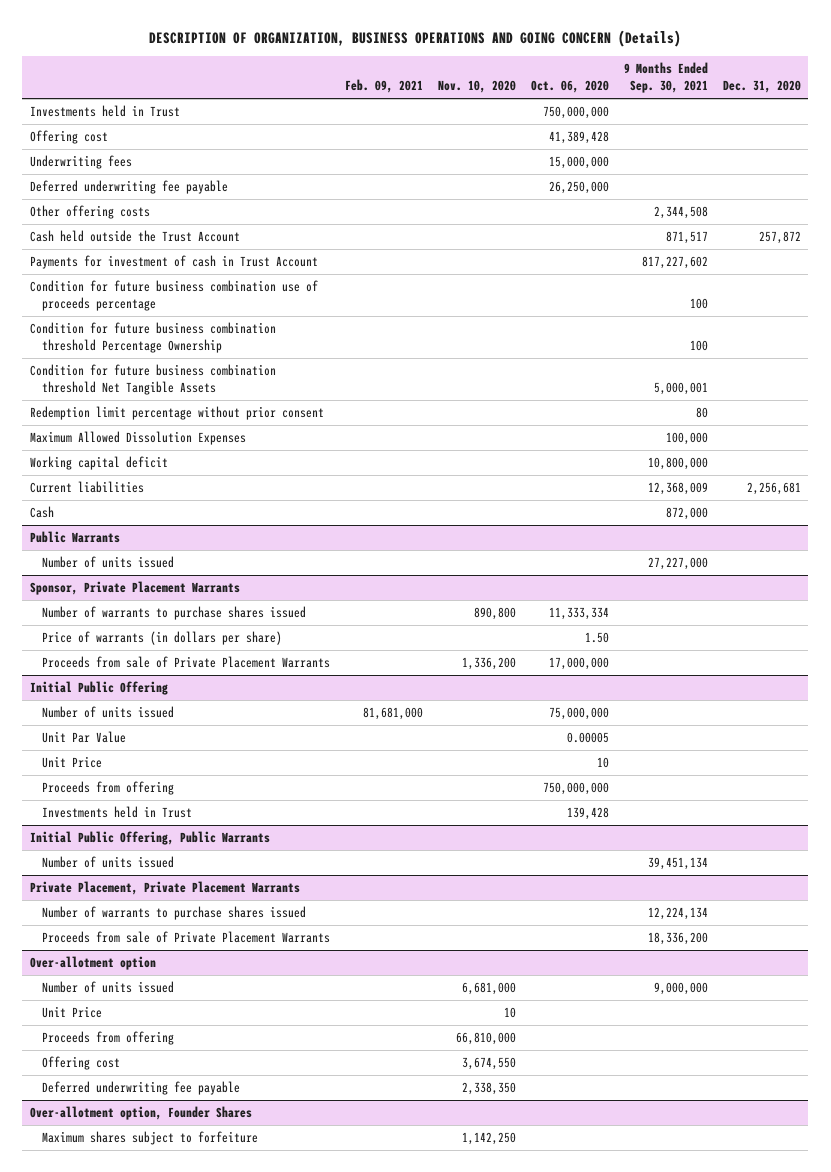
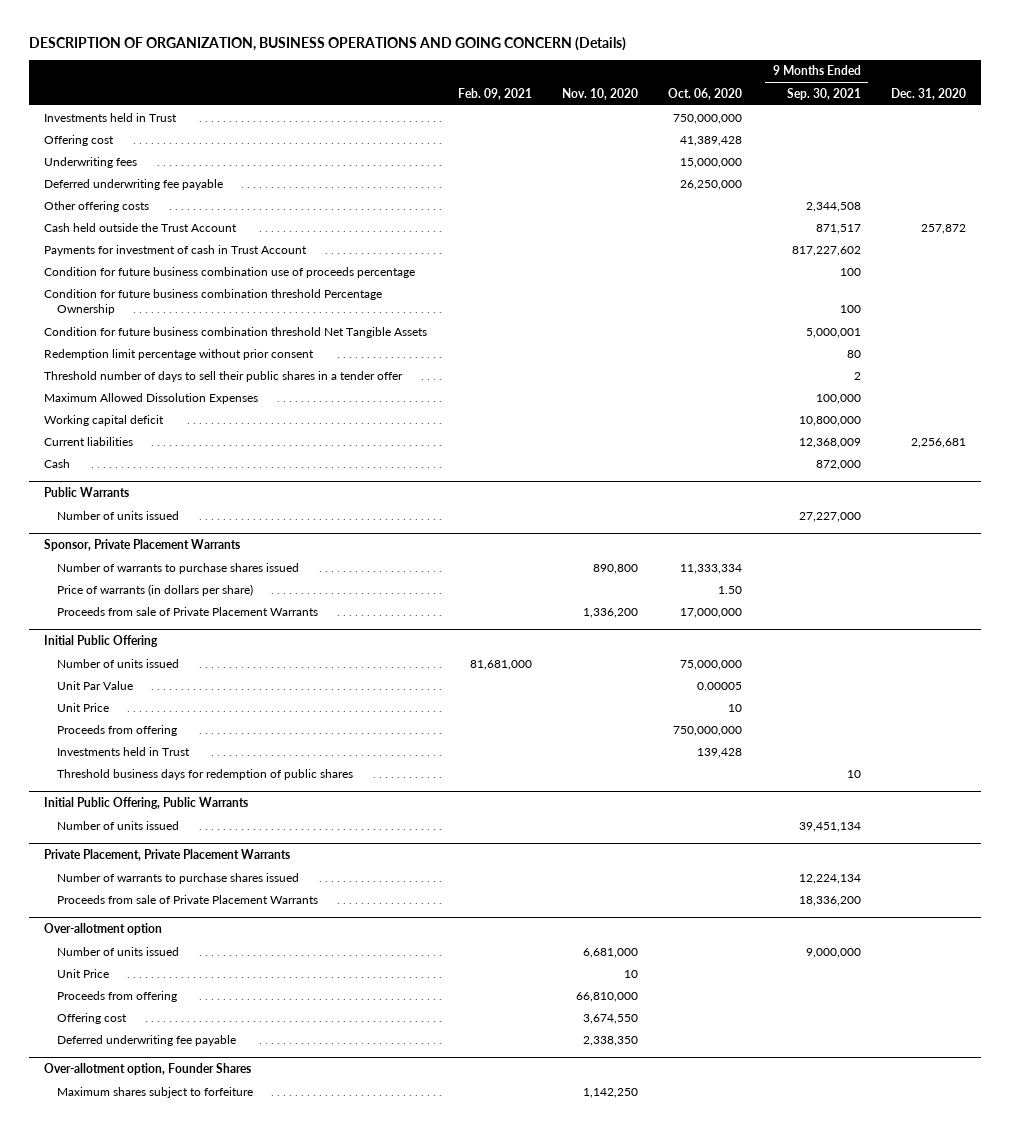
none -> [44,370,404,382] Threshold number of days to sell their public shares in a tender offer
none -> [56,768,353,780] Threshold business days for redemption of public shares

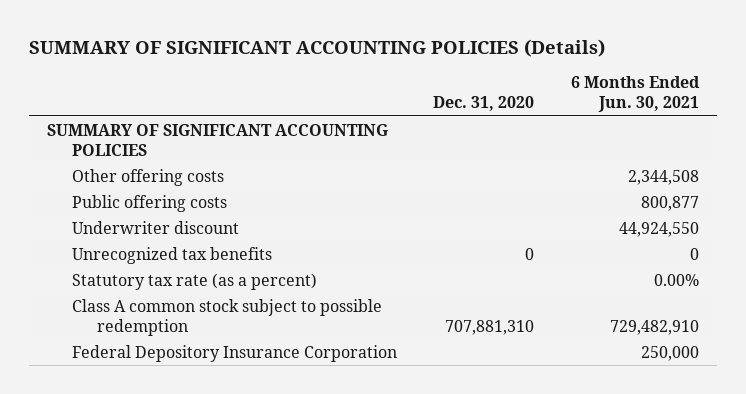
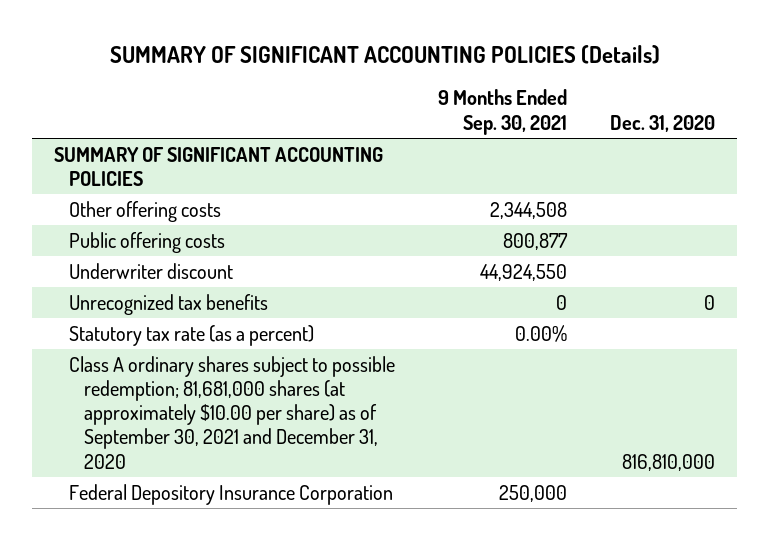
[570,76,700,113] 6 Months Ended Jun. 30, 2021 -> none
none -> [437,89,567,135] 9 Months Ended Sep. 30, 2021
[72,298,383,336] Class A common stock subject to possible redemption -> [68,355,395,469] Class A ordinary shares subject to possible redemption; 81,681,000 shares (at approximately $10.00 per share) as of September 30, 2021 and December 31, 2020
[445,319,535,335] 707,881,310 -> [622,453,716,471] 816,810,000

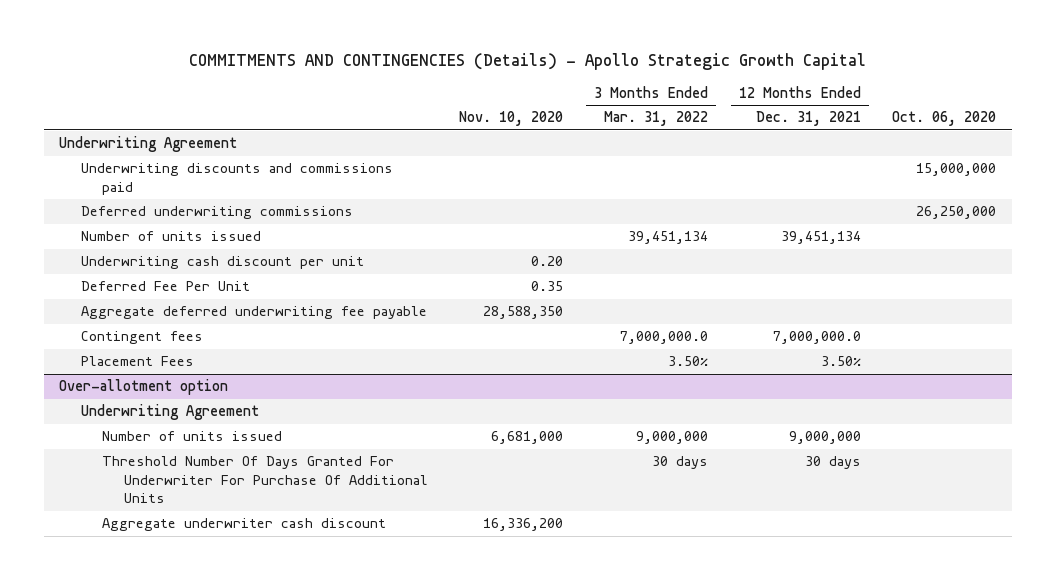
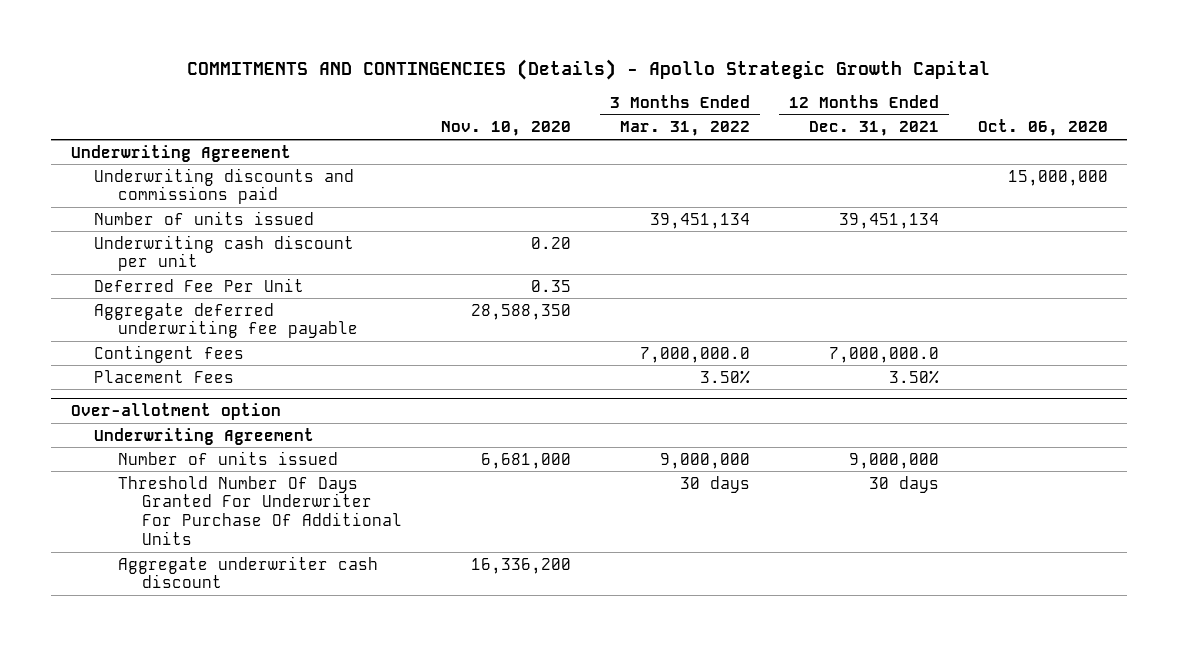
[80,206,353,220] Deferred underwriting commissions -> none

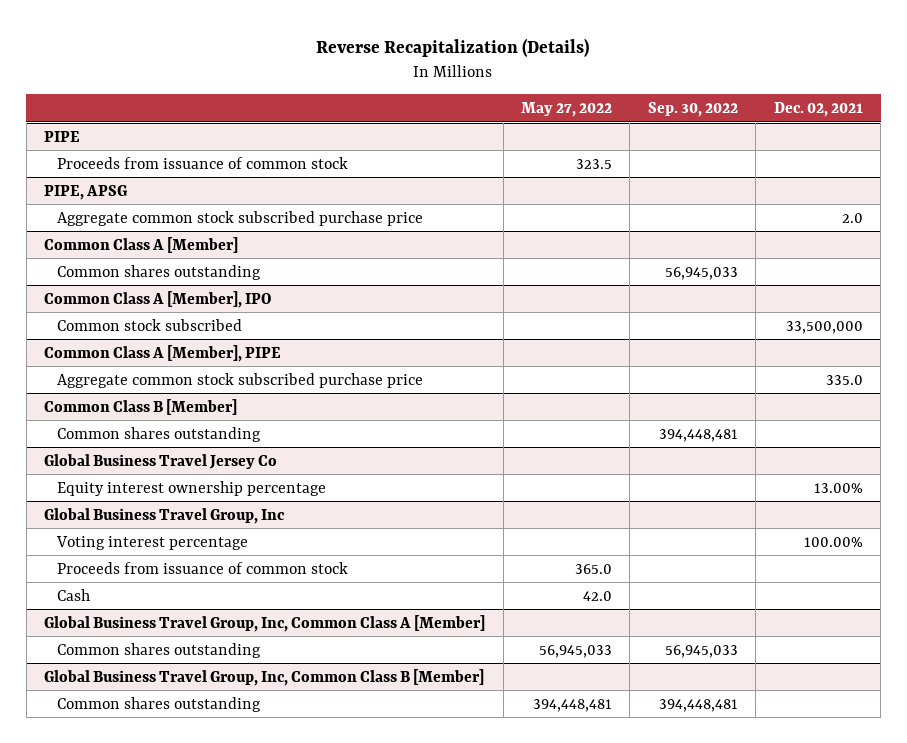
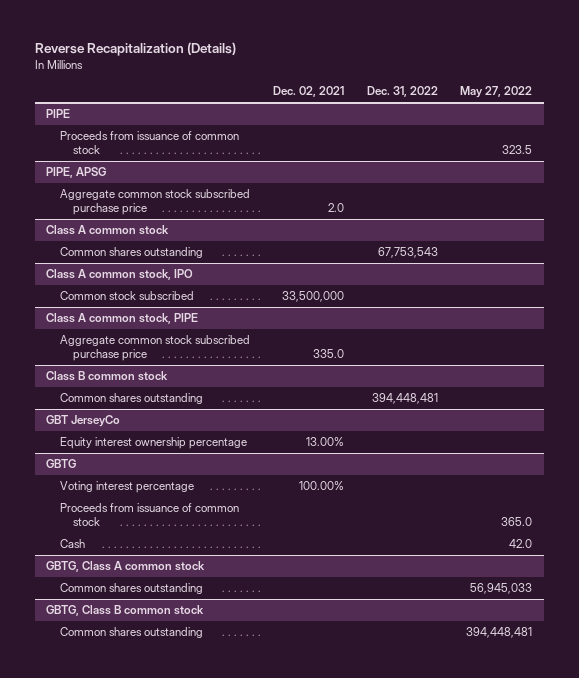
[647,101,738,117] Sep. 30, 2022 -> none
none -> [366,86,438,98] Dec. 31, 2022
[44,236,239,253] Common Class A [Member] -> [46,225,170,236] Class A common stock
[44,290,272,308] Common Class A [Member], IPO -> [46,269,194,281] Class A common stock, IPO
[44,344,282,362] Common Class A [Member], PIPE -> [46,313,199,325] Class A common stock, PIPE
[44,398,238,415] Common Class B [Member] -> [46,371,169,382] Class B common stock
[44,453,278,469] Global Business Travel Jersey Co -> [46,415,121,428] GBT JerseyCo
[44,507,285,524] Global Business Travel Group, Inc -> [46,459,77,469] GBTG
[44,614,486,632] Global Business Travel Group, Inc, Common Class A [Member] -> [46,561,206,573] GBTG, Class A common stock
[44,668,485,686] Global Business Travel Group, Inc, Common Class B [Member] -> [46,605,205,617] GBTG, Class B common stock

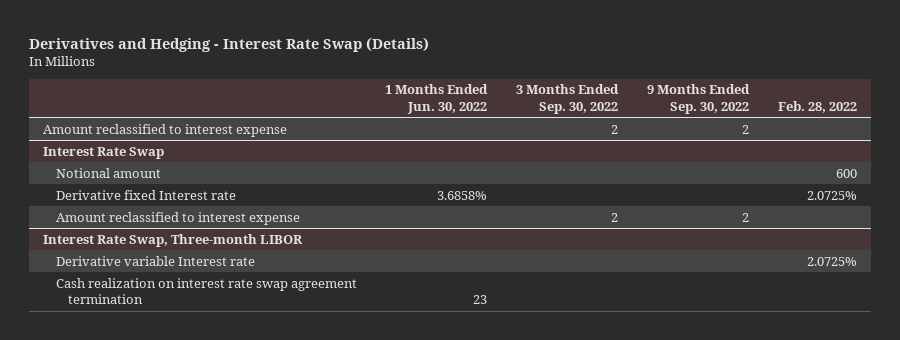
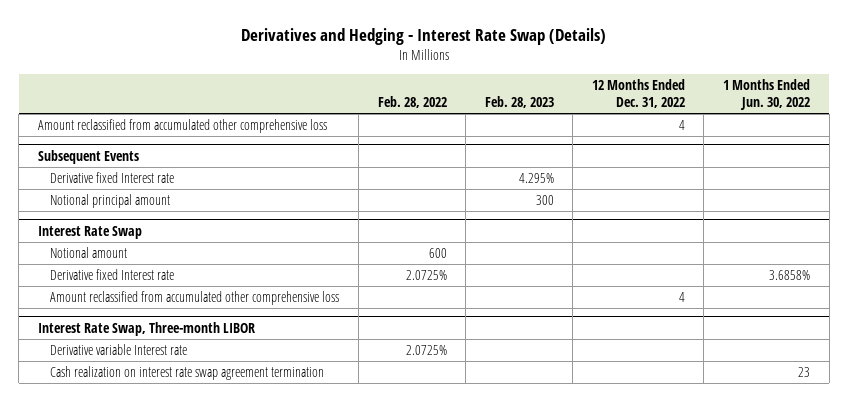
[516,84,620,114] 3 Months Ended Sep. 30, 2022 -> none
[647,84,751,114] 9 Months Ended Sep. 30, 2022 -> none
none -> [484,96,554,109] Feb. 28, 2023
none -> [591,79,685,109] 12 Months Ended Dec. 31, 2022
[43,123,288,137] Amount reclassified to interest expense -> [37,119,327,134] Amount reclassified from accumulated other comprehensive loss
none -> [37,149,139,164] Subsequent Events
none -> [50,172,175,184] Derivative fixed Interest rate
none -> [50,194,171,209] Notional principal amount
[55,211,300,225] Amount reclassified to interest expense -> [50,291,340,306] Amount reclassified from accumulated other comprehensive loss

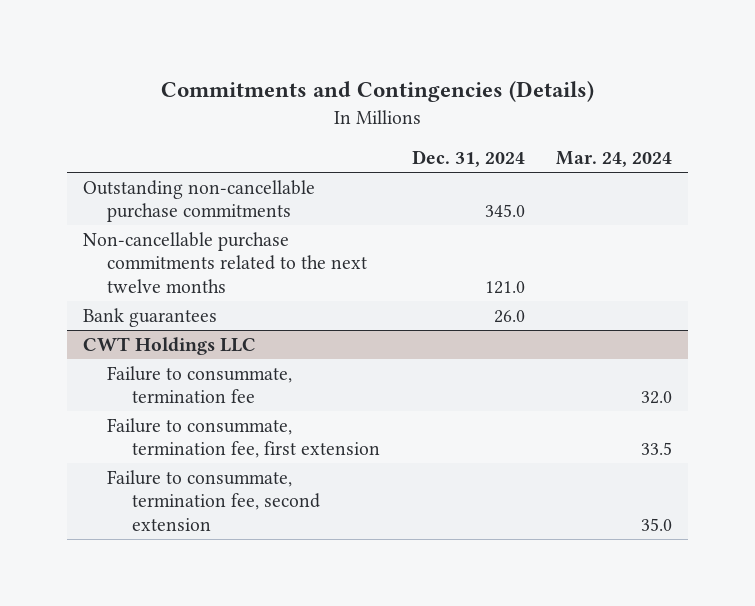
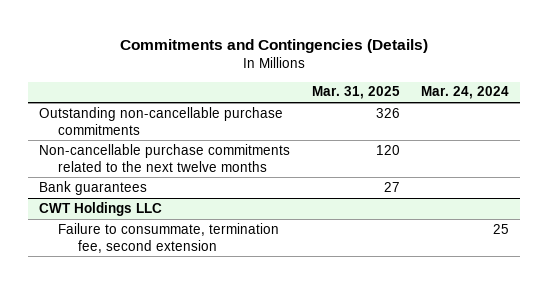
[411,150,525,168] Dec. 31, 2024 -> none
none -> [311,86,400,100] Mar. 31, 2025
[107,365,293,404] Failure to consummate, termination fee -> none
[107,417,380,459] Failure to consummate, termination fee, first extension -> none
[641,517,673,531] 35.0 -> [493,223,510,234] 25

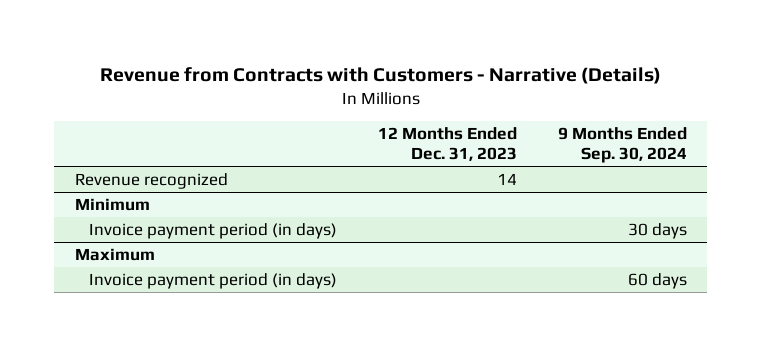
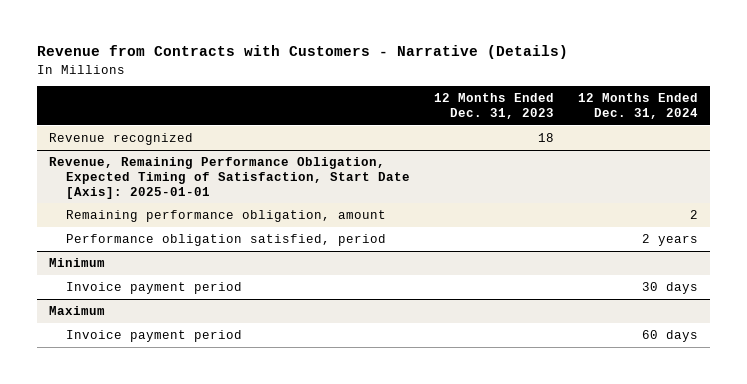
[557,126,687,164] 9 Months Ended Sep. 30, 2024 -> none
none -> [578,93,699,120] 12 Months Ended Dec. 31, 2024
[497,173,518,186] 14 -> [538,133,555,143] 18
none -> [48,157,411,199] Revenue, Remaining Performance Obligation, Expected Timing of Satisfaction, Start Date [Axis]: 2025-01-01
none -> [66,210,387,223] Remaining performance obligation, amount
none -> [66,234,387,247] Performance obligation satisfied, period
[89,223,338,240] Invoice payment period (in days) -> [66,282,243,295] Invoice payment period
[89,273,338,290] Invoice payment period (in days) -> [66,330,243,343] Invoice payment period

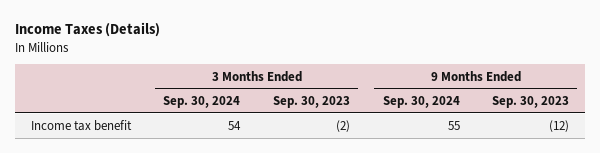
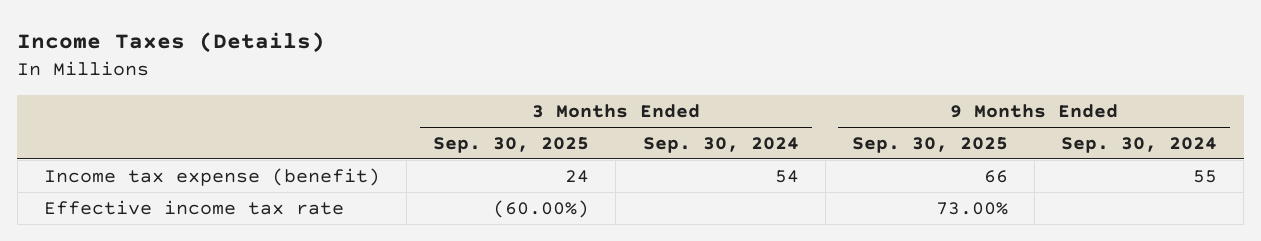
[273,95,351,108] Sep. 30, 2023 -> none
[492,95,570,108] Sep. 30, 2023 -> none
none -> [433,136,590,153] Sep. 30, 2025
none -> [851,136,1008,153] Sep. 30, 2025
[30,120,132,132] Income tax benefit -> [43,167,380,186] Income tax expense (benefit)
none -> [43,199,344,215] Effective income tax rate

